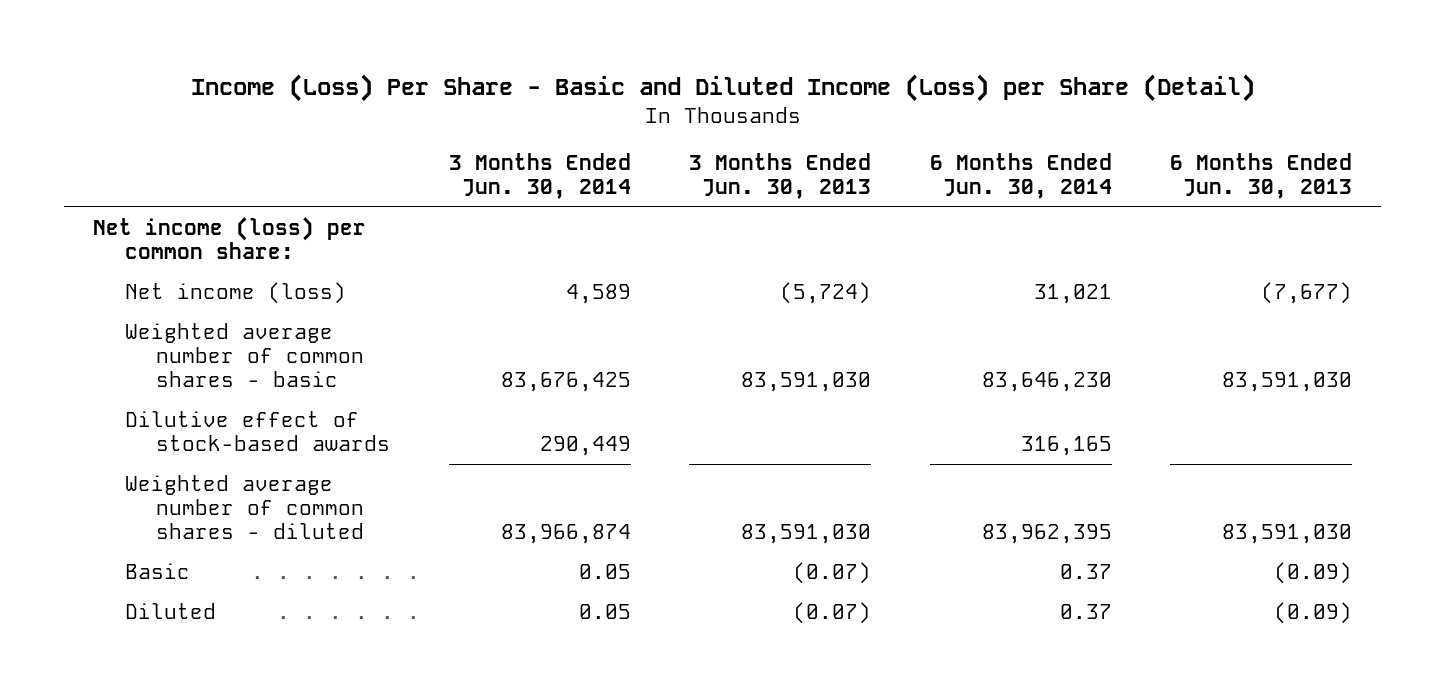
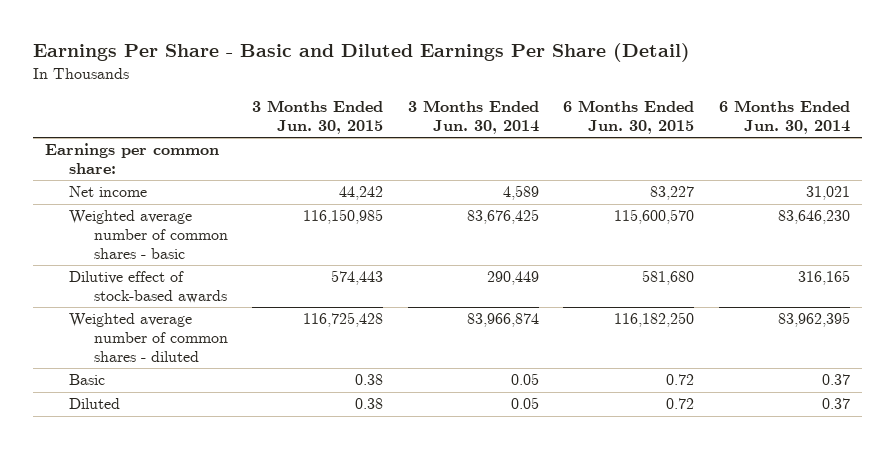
[190,74,1255,103] Income (Loss) Per Share - Basic and Diluted Income (Loss) per Share (Detail) -> [32,43,690,63] Earnings Per Share - Basic and Diluted Earnings Per Share (Detail)
[689,152,872,199] 3 Months Ended Jun. 30, 2013 -> none
[1170,152,1353,199] 6 Months Ended Jun. 30, 2013 -> none
none -> [252,99,384,134] 3 Months Ended Jun. 30, 2015
none -> [563,99,695,134] 6 Months Ended Jun. 30, 2015
[92,216,366,260] Net income (loss) per common share: -> [44,143,219,175] Earnings per common share:
[124,281,346,304] Net income (loss) -> [69,186,148,198] Net income

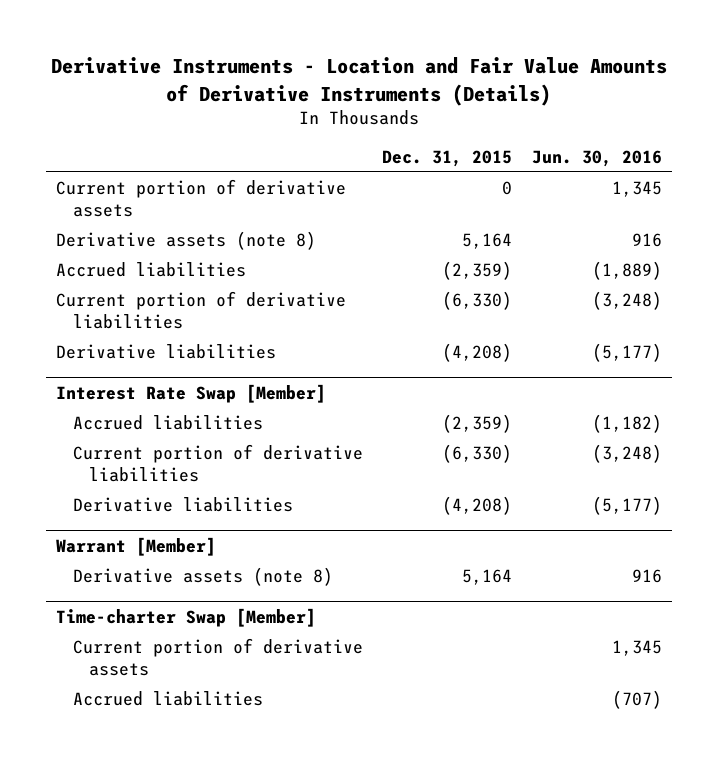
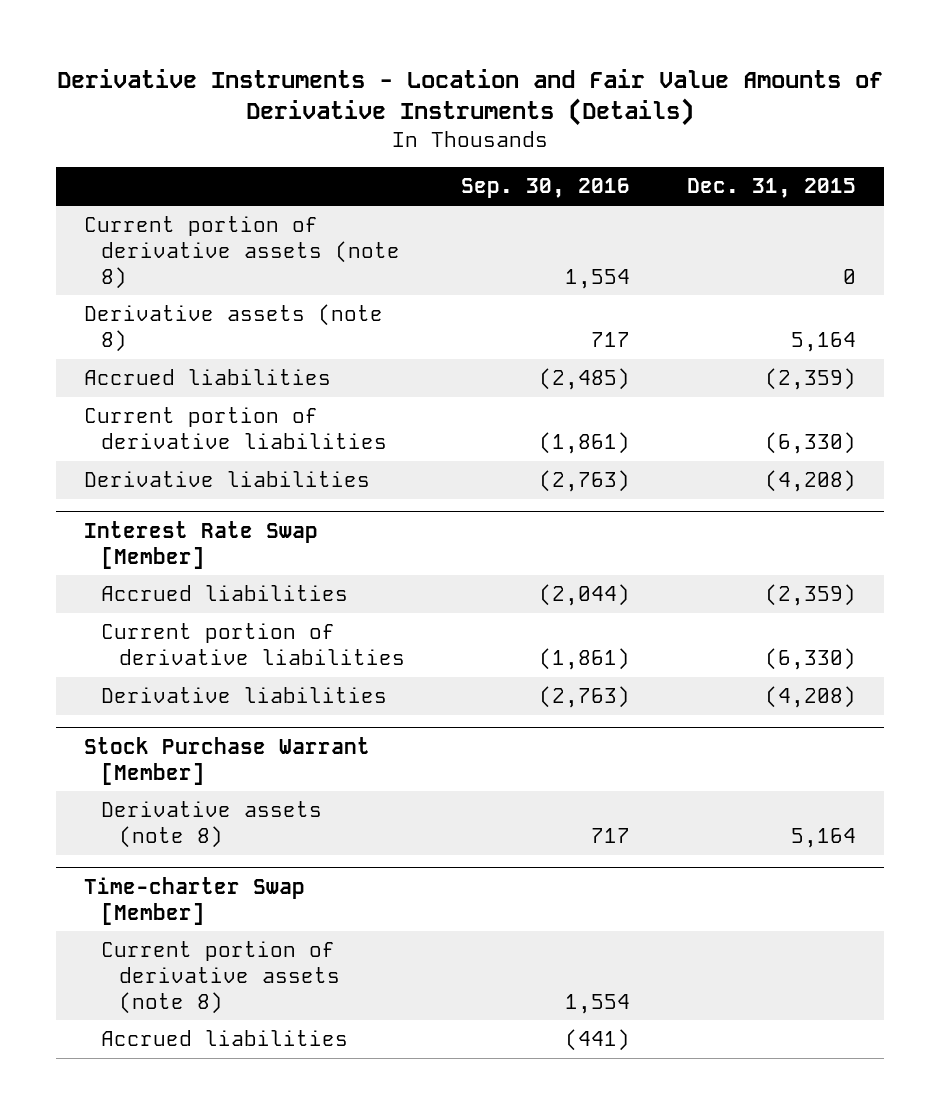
[532,149,663,167] Jun. 30, 2016 -> none
none -> [461,178,631,199] Sep. 30, 2016
[56,179,347,218] Current portion of derivative assets -> [84,216,401,289] Current portion of derivative assets (note 8)
[56,537,217,557] Warrant [Member] -> [84,736,371,785] Stock Purchase Warrant [Member]
[72,638,363,677] Current portion of derivative assets -> [101,941,340,1014] Current portion of derivative assets (note 8)

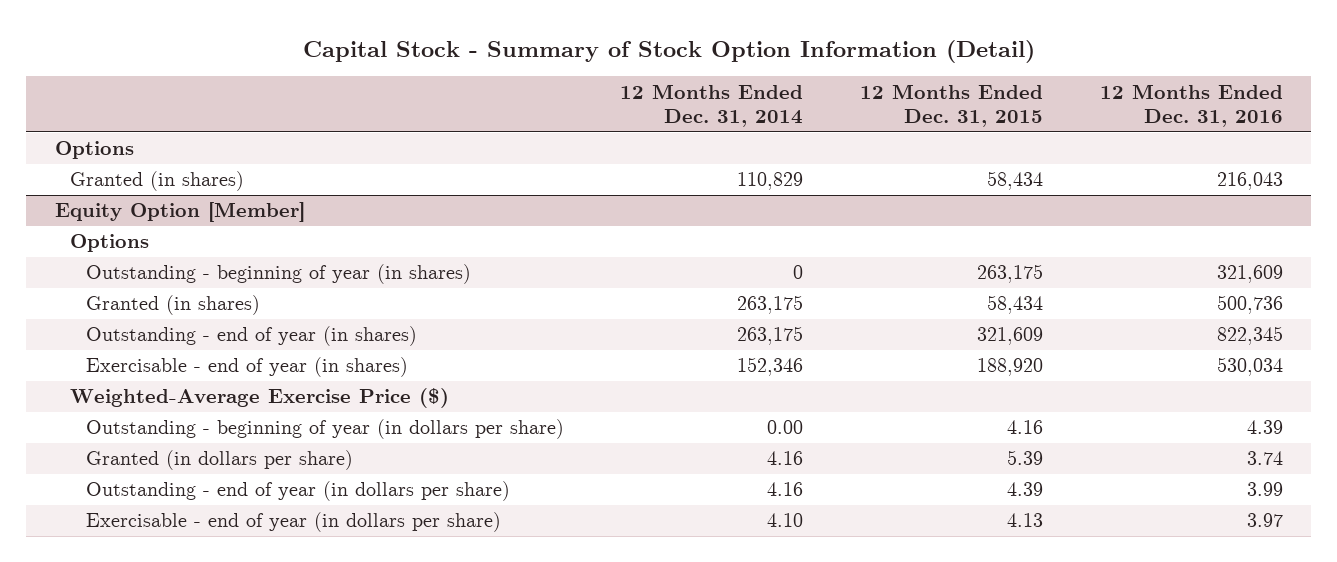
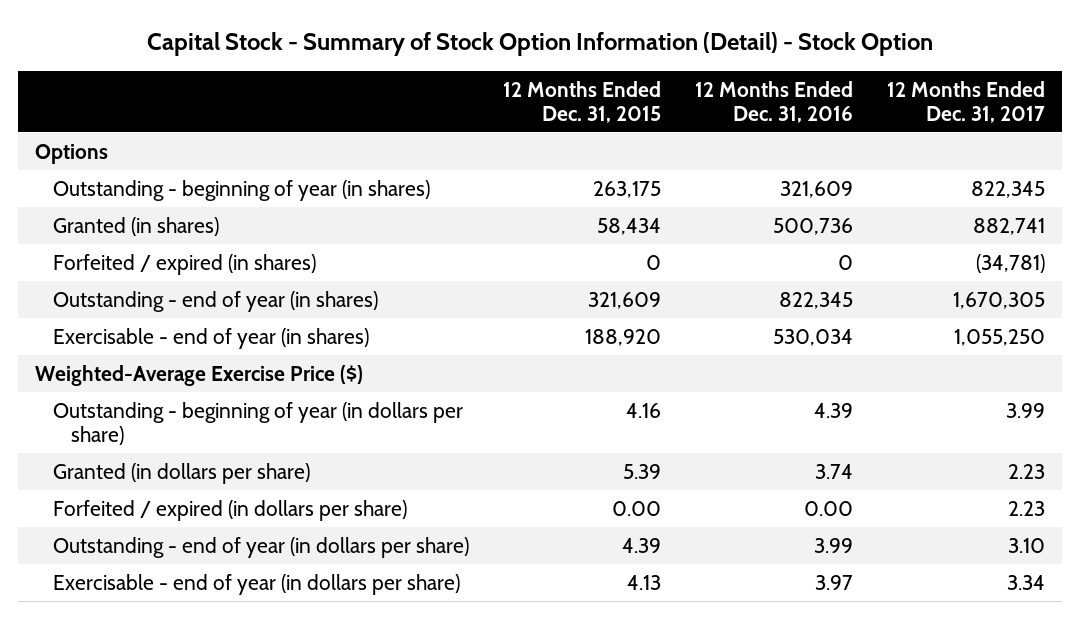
[302,39,1035,63] Capital Stock - Summary of Stock Option Information (Detail) -> [146,31,933,56] Capital Stock - Summary of Stock Option Information (Detail) - Stock Option
[620,83,804,128] 12 Months Ended Dec. 31, 2014 -> none
none -> [886,80,1045,123] 12 Months Ended Dec. 31, 2017
[70,171,245,192] Granted (in shares) -> none
[54,202,305,223] Equity Option [Member] -> none
[70,234,150,253] Options -> none
none -> [52,253,316,275] Forfeited / expired (in shares)
none -> [52,499,407,521] Forfeited / expired (in dollars per share)

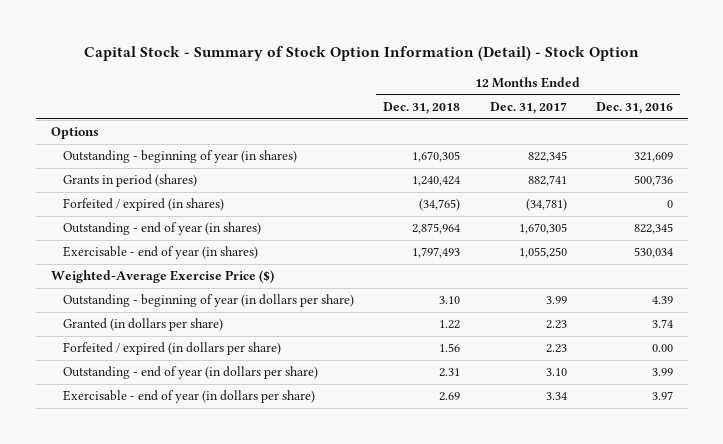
[502,80,661,123] 12 Months Ended Dec. 31, 2015 -> none
none -> [383,102,461,115] Dec. 31, 2018
[52,216,219,236] Granted (in shares) -> [62,174,197,188] Grants in period (shares)

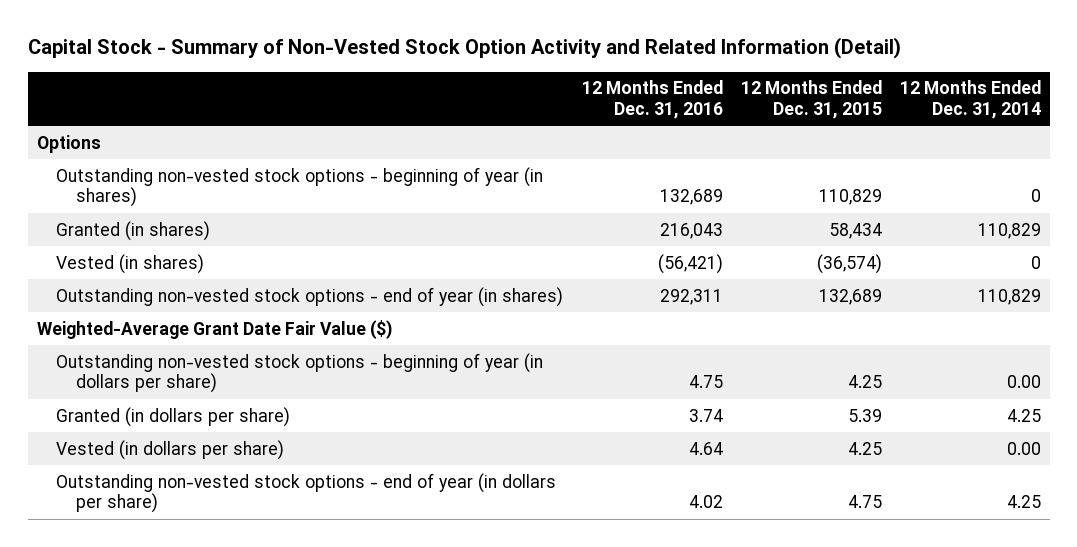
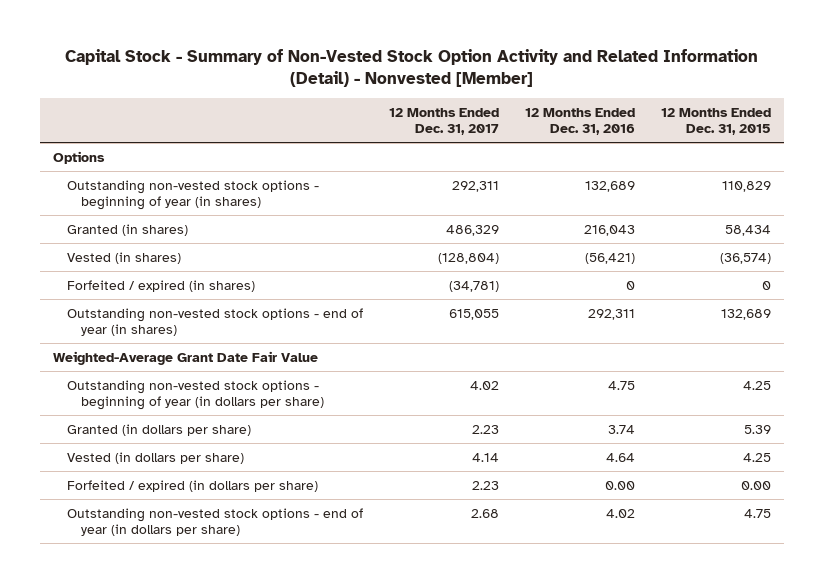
[27,37,901,60] Capital Stock - Summary of Non-Vested Stock Option Activity and Related Information (Detail) -> [65,48,759,87] Capital Stock - Summary of Non-Vested Stock Option Activity and Related Information (Detail) - Nonvested [Member]
[899,80,1041,120] 12 Months Ended Dec. 31, 2014 -> none
none -> [388,107,499,136] 12 Months Ended Dec. 31, 2017
none -> [66,279,255,292] Forfeited / expired (in shares)
[36,319,393,339] Weighted-Average Grant Date Fair Value ($) -> [53,350,319,365] Weighted-Average Grant Date Fair Value
none -> [66,479,318,492] Forfeited / expired (in dollars per share)

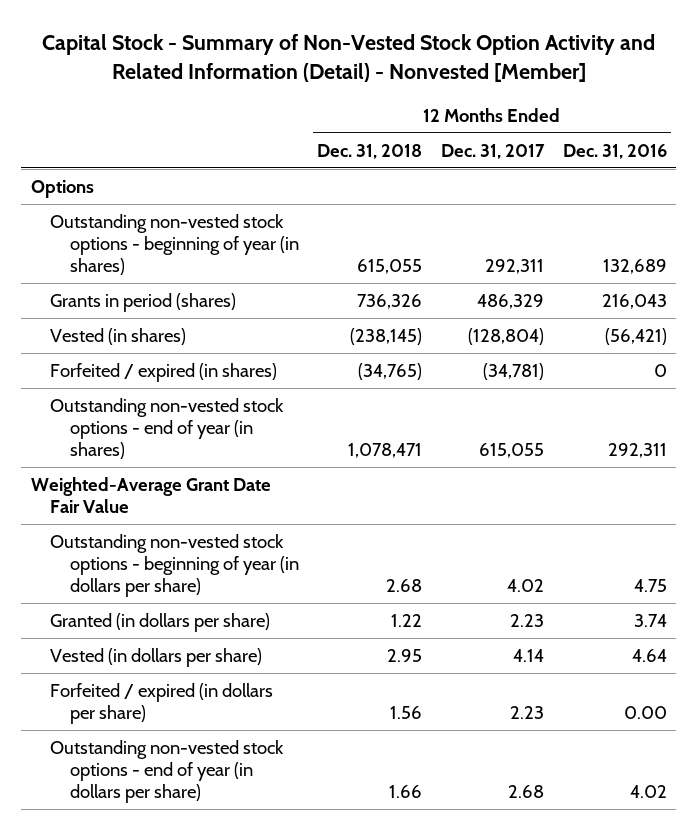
[661,107,772,136] 12 Months Ended Dec. 31, 2015 -> none
none -> [317,143,423,159] Dec. 31, 2018
[66,223,188,236] Granted (in shares) -> [50,293,237,313] Grants in period (shares)

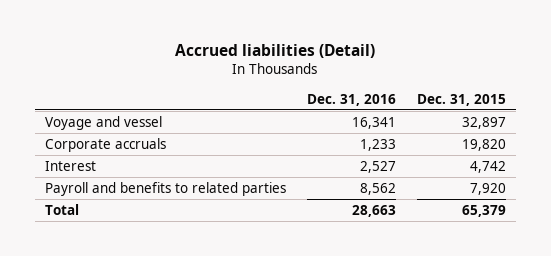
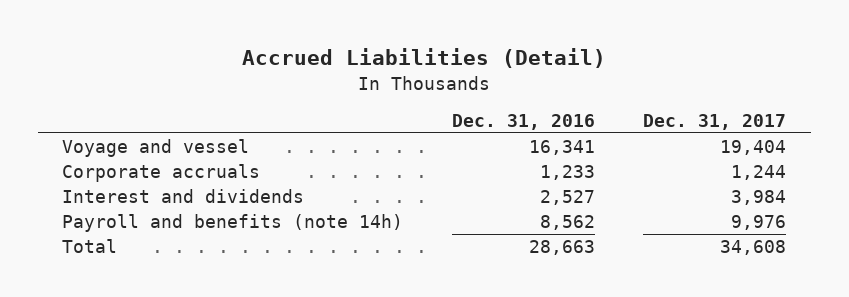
[175,43,376,58] Accrued liabilities (Detail) -> [242,48,607,69] Accrued Liabilities (Detail)
[416,93,506,106] Dec. 31, 2015 -> none
none -> [643,113,787,130] Dec. 31, 2017
[45,160,97,171] Interest -> [62,189,305,204] Interest and dividends
[45,181,287,196] Payroll and benefits to related parties -> [62,214,404,233] Payroll and benefits (note 14h)

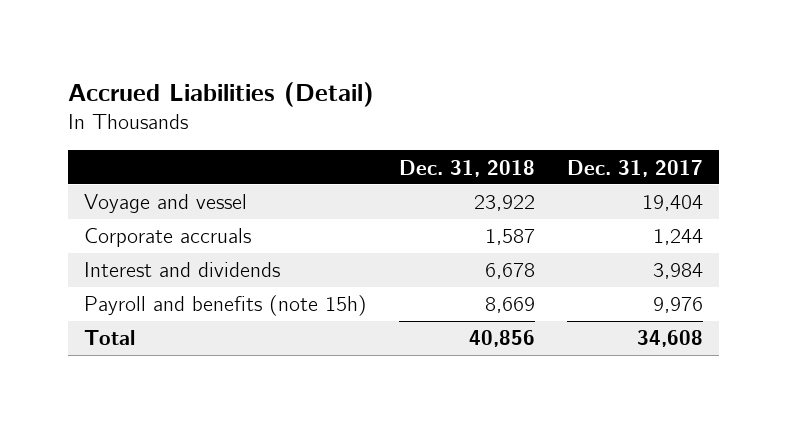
[451,113,595,130] Dec. 31, 2016 -> none
none -> [399,159,536,177] Dec. 31, 2018
[62,214,404,233] Payroll and benefits (note 14h) -> [84,295,368,317] Payroll and benefits (note 15h)

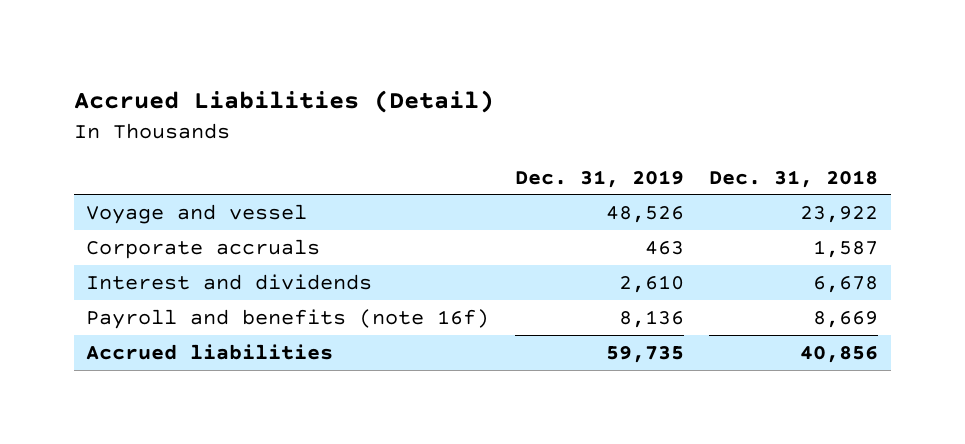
[567,159,704,177] Dec. 31, 2017 -> none
none -> [514,169,684,188] Dec. 31, 2019
[84,295,368,317] Payroll and benefits (note 15h) -> [86,308,490,329] Payroll and benefits (note 16f)
[84,330,136,346] Total -> [86,343,334,360] Accrued liabilities

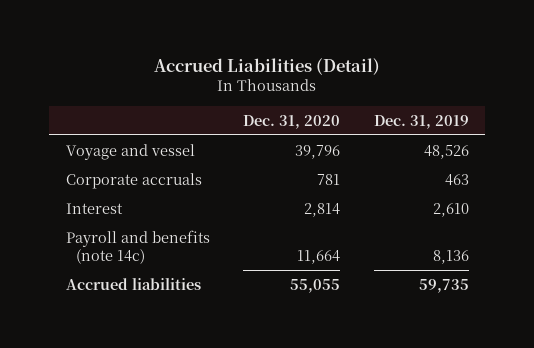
[709,169,879,188] Dec. 31, 2018 -> none
none -> [243,114,341,129] Dec. 31, 2020
[86,273,373,290] Interest and dividends -> [65,202,123,214] Interest
[86,308,490,329] Payroll and benefits (note 16f) -> [65,229,210,265] Payroll and benefits (note 14c)

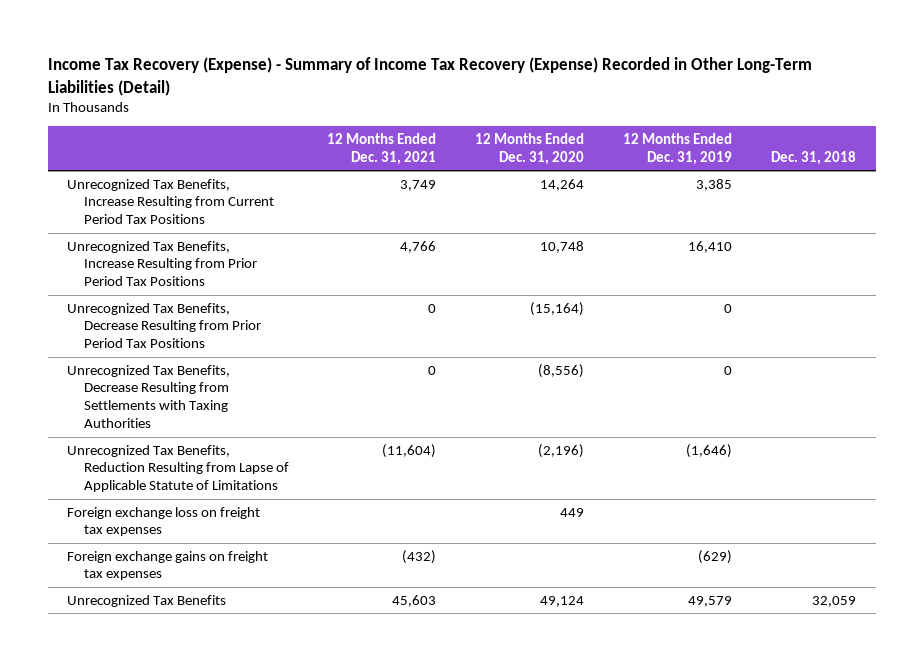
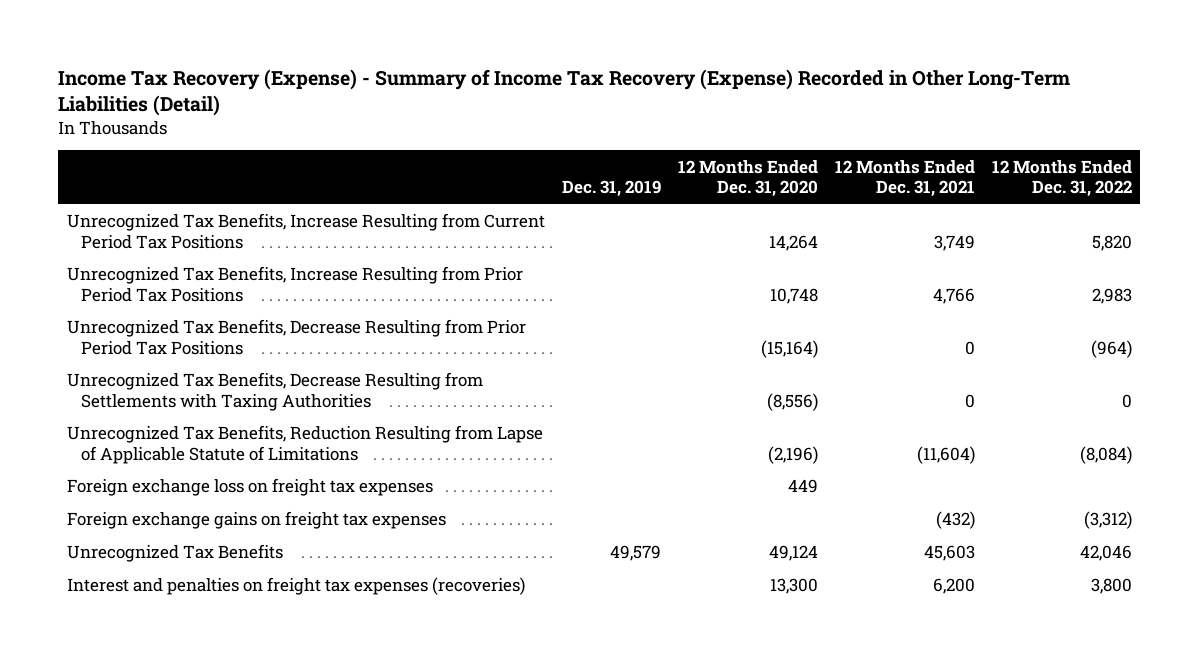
[623,132,733,165] 12 Months Ended Dec. 31, 2019 -> none
[771,150,857,165] Dec. 31, 2018 -> none
none -> [561,180,661,198] Dec. 31, 2019
none -> [991,159,1132,198] 12 Months Ended Dec. 31, 2022
none -> [66,577,525,596] Interest and penalties on freight tax expenses (recoveries)

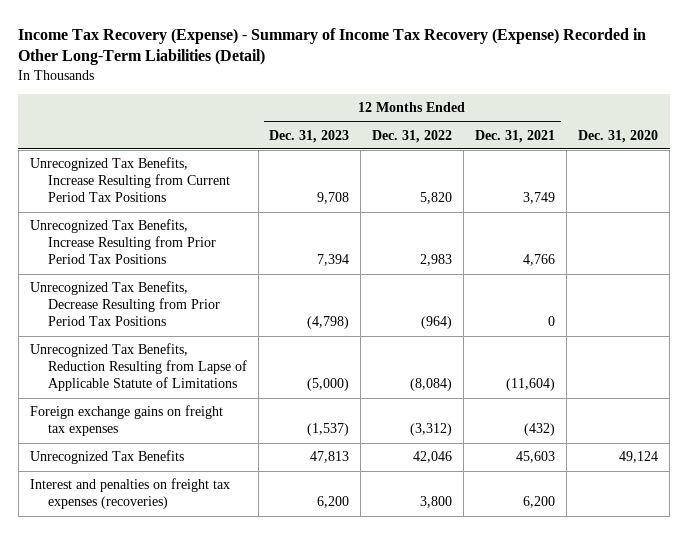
[561,180,661,198] Dec. 31, 2019 -> none
[677,159,818,198] 12 Months Ended Dec. 31, 2020 -> none
none -> [269,129,350,143] Dec. 31, 2023
none -> [578,129,659,143] Dec. 31, 2020
[66,372,483,411] Unrecognized Tax Benefits, Decrease Resulting from Settlements with Taxing Authorities -> none
[66,478,433,497] Foreign exchange loss on freight tax expenses -> none

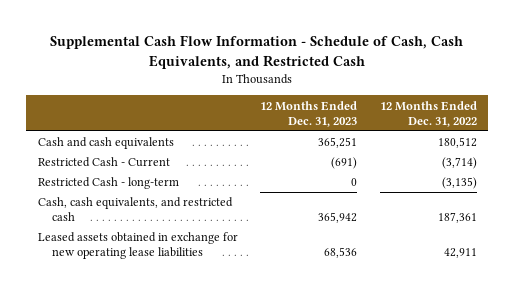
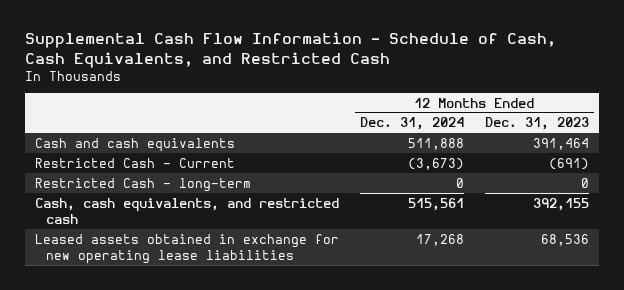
[379,100,477,127] 12 Months Ended Dec. 31, 2022 -> none
none -> [360,117,465,131] Dec. 31, 2024
[318,137,358,149] 365,251 -> [532,137,589,150] 391,464
[318,212,358,224] 365,942 -> [532,197,589,211] 392,155

